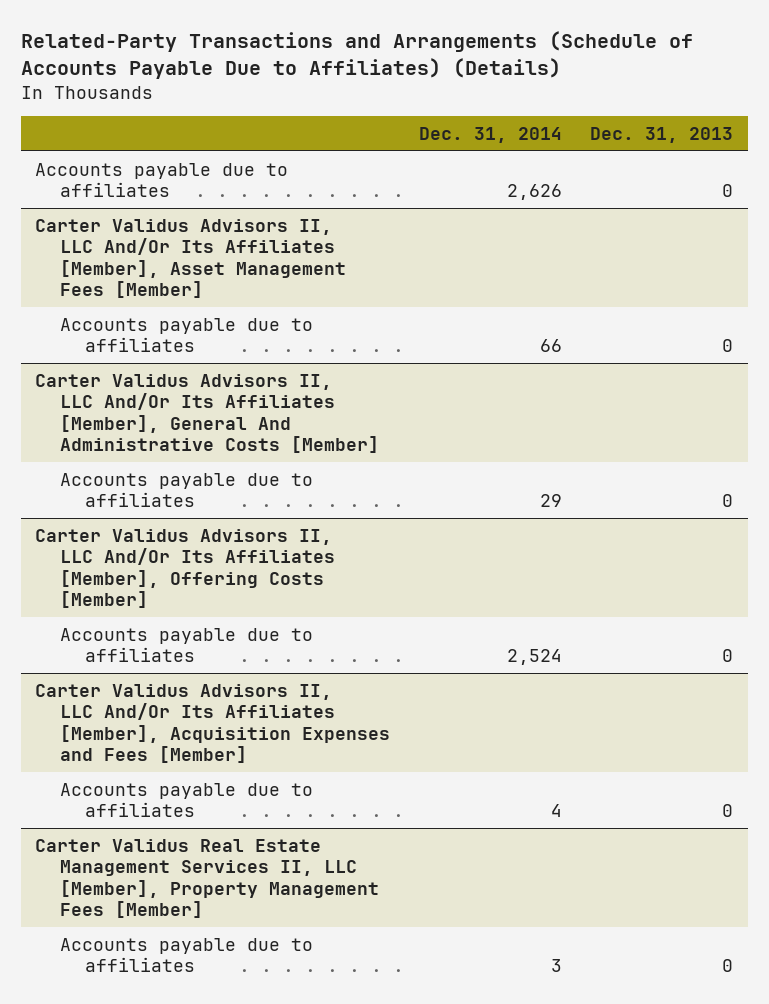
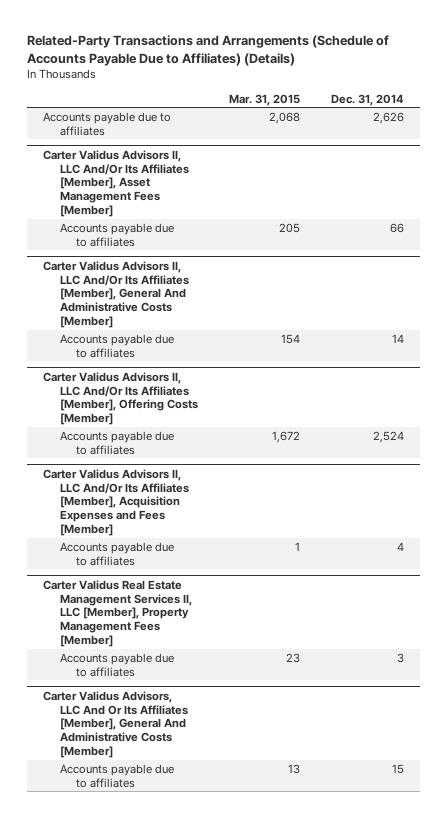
[590,126,734,143] Dec. 31, 2013 -> none
none -> [228,93,300,106] Mar. 31, 2015
[539,494,562,508] 29 -> [392,333,405,343] 14
none -> [42,690,188,759] Carter Validus Advisors, LLC And Or Its Affiliates [Member], General And Administrative Costs [Member]
none -> [59,763,174,788] Accounts payable due to affiliates

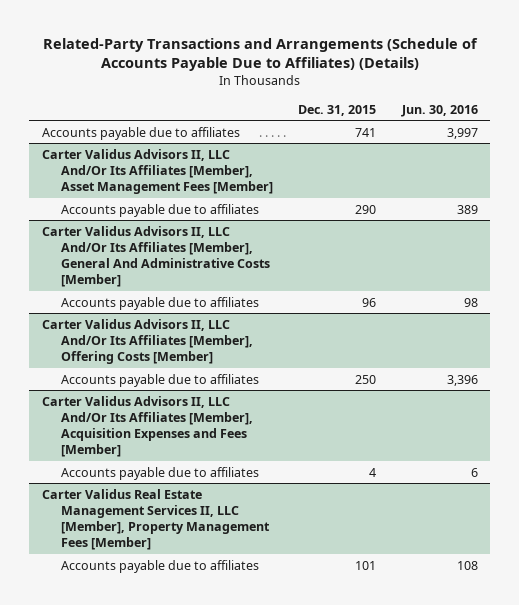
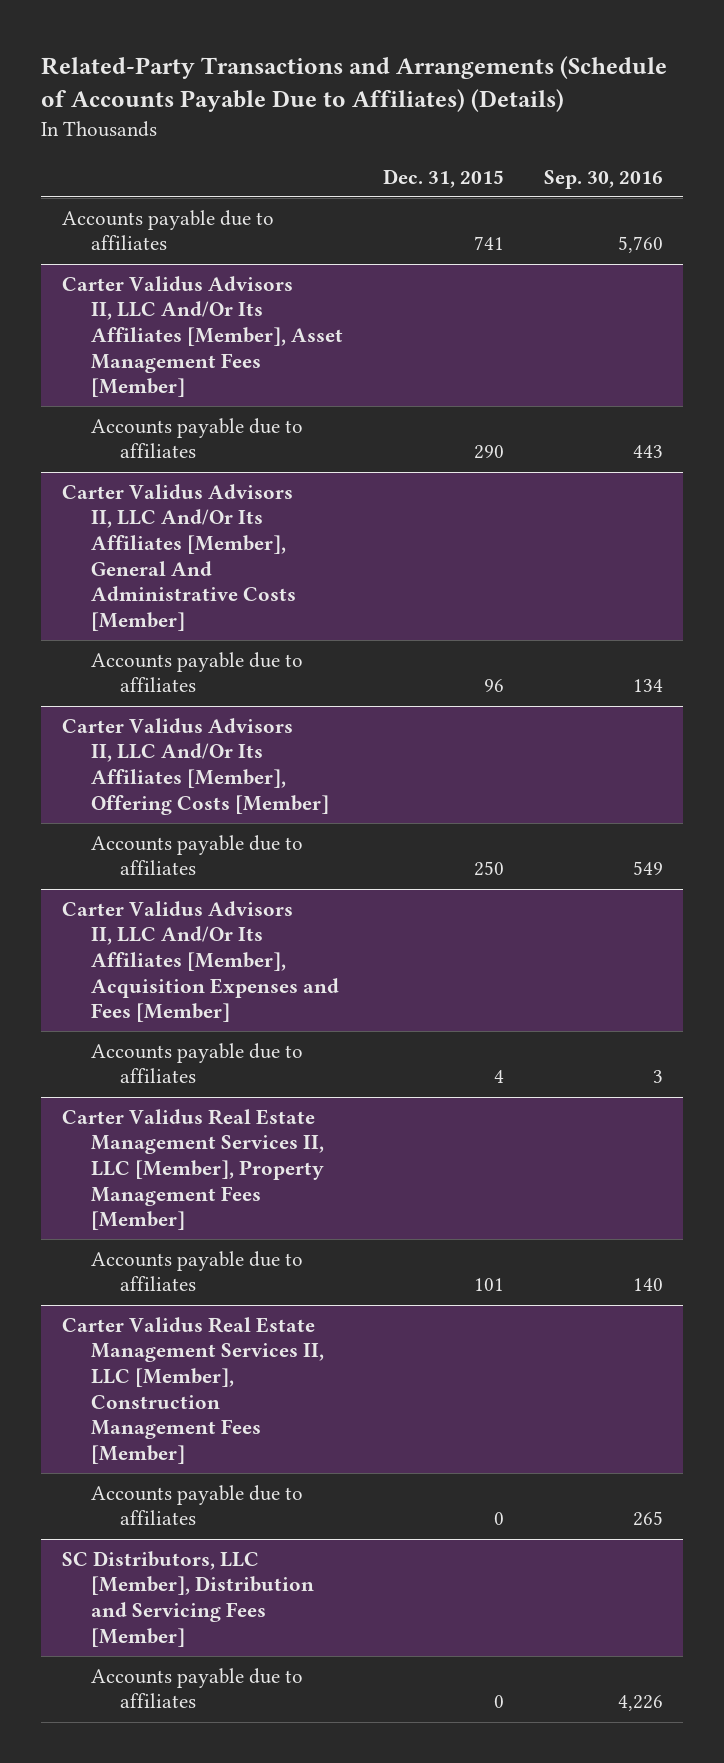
[400,104,478,117] Jun. 30, 2016 -> none
none -> [543,169,663,189] Sep. 30, 2016
none -> [61,1316,324,1464] Carter Validus Real Estate Management Services II, LLC [Member], Construction Management Fees [Member]
none -> [90,1484,303,1526] Accounts payable due to affiliates
none -> [61,1550,314,1647] SC Distributors, LLC [Member], Distribution and Servicing Fees [Member]
none -> [90,1667,303,1709] Accounts payable due to affiliates

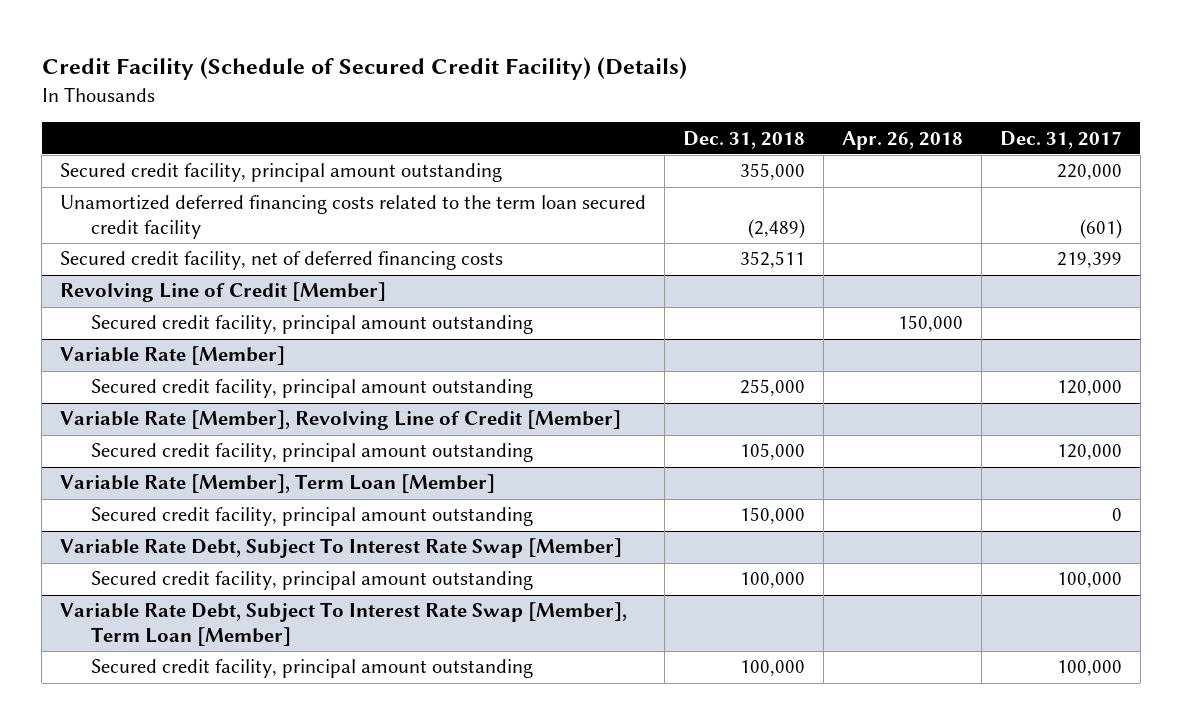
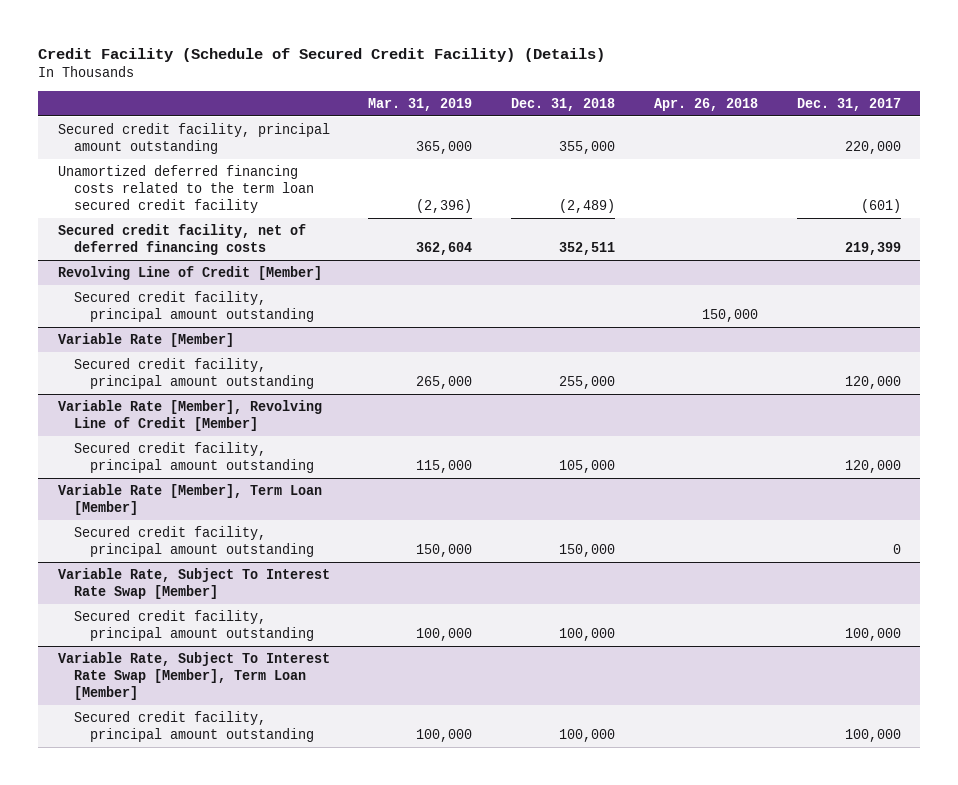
none -> [368,97,473,111] Mar. 31, 2019
[60,538,623,559] Variable Rate Debt, Subject To Interest Rate Swap [Member] -> [57,567,330,600] Variable Rate, Subject To Interest Rate Swap [Member]
[60,602,628,646] Variable Rate Debt, Subject To Interest Rate Swap [Member], Term Loan [Member] -> [57,651,330,701] Variable Rate, Subject To Interest Rate Swap [Member], Term Loan [Member]

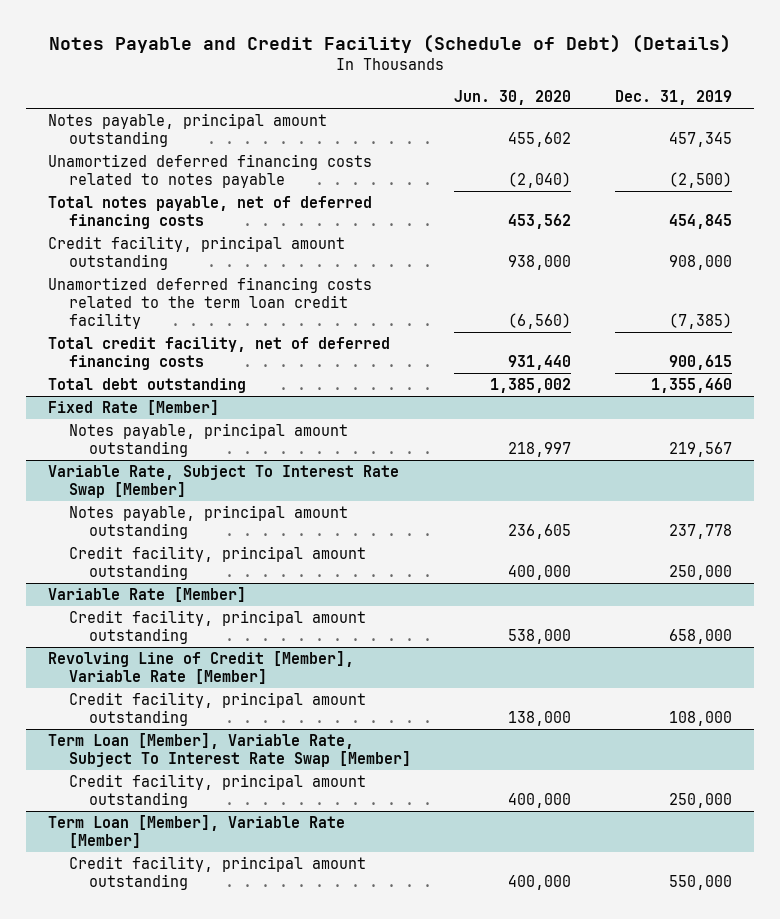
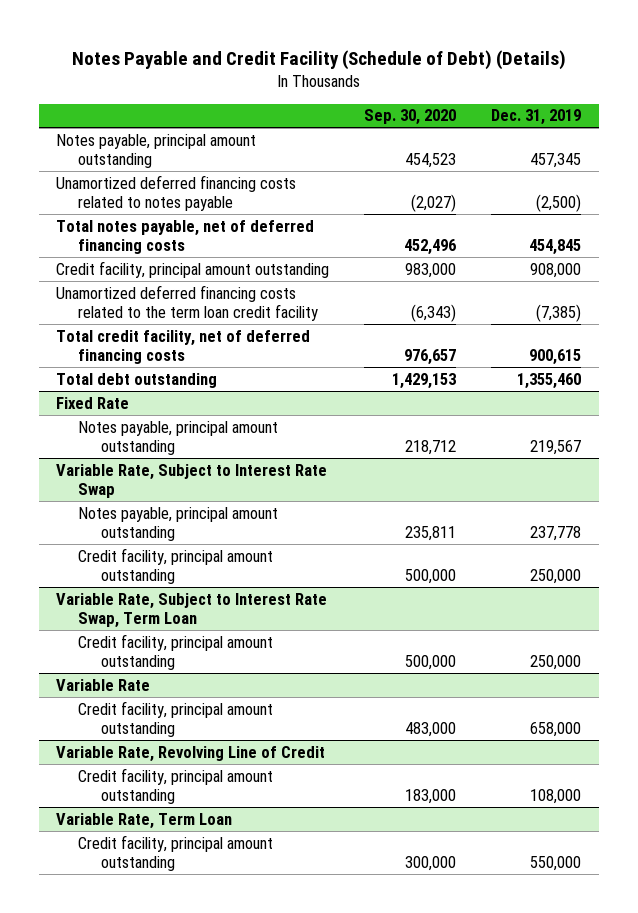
[454,90,572,106] Jun. 30, 2020 -> none
none -> [364,109,457,126] Sep. 30, 2020
[48,399,220,415] Fixed Rate [Member] -> [56,396,130,409] Fixed Rate
[48,464,400,499] Variable Rate, Subject To Interest Rate Swap [Member] -> [56,463,328,498] Variable Rate, Subject to Interest Rate Swap
none -> [56,592,328,628] Variable Rate, Subject to Interest Rate Swap, Term Loan
none -> [78,633,274,670] Credit facility, principal amount outstanding
[48,586,247,602] Variable Rate [Member] -> [56,678,151,691] Variable Rate
[48,650,355,685] Revolving Line of Credit [Member], Variable Rate [Member] -> [56,745,326,762] Variable Rate, Revolving Line of Credit
[48,732,411,768] Term Loan [Member], Variable Rate, Subject To Interest Rate Swap [Member] -> none
[68,773,366,809] Credit facility, principal amount outstanding -> none
[48,814,346,849] Term Loan [Member], Variable Rate [Member] -> [56,812,233,829] Variable Rate, Term Loan

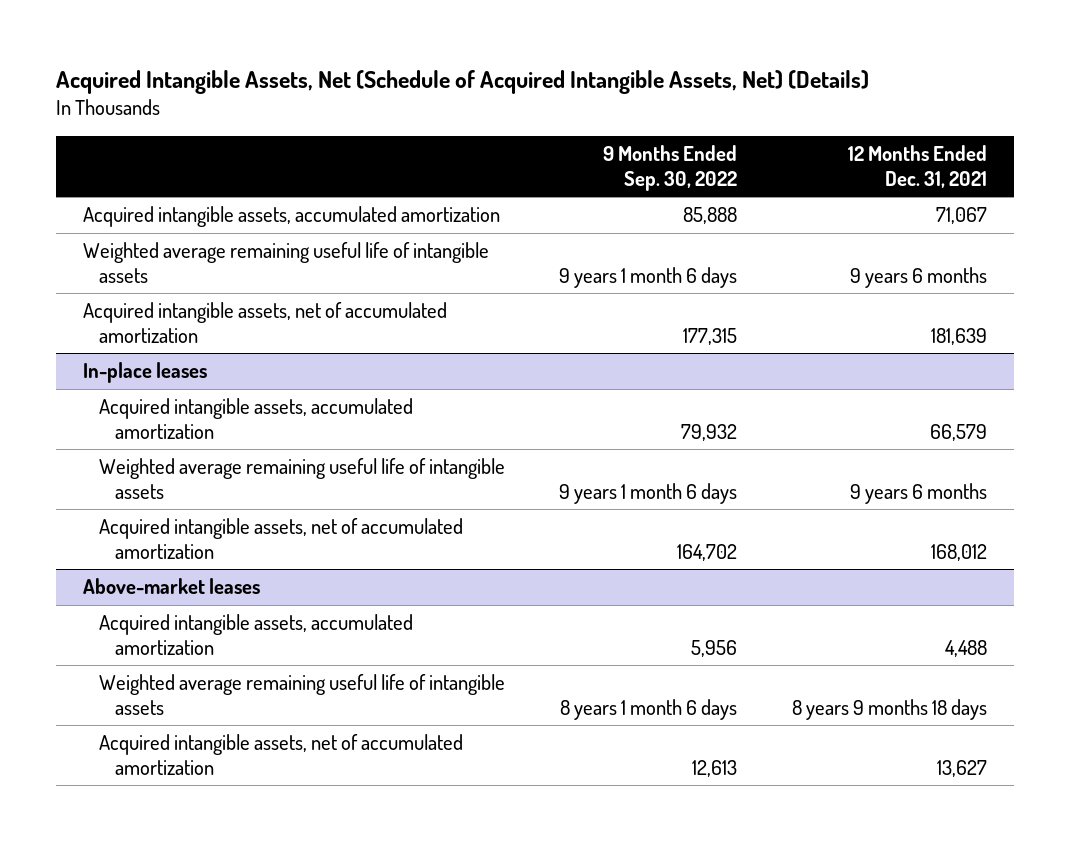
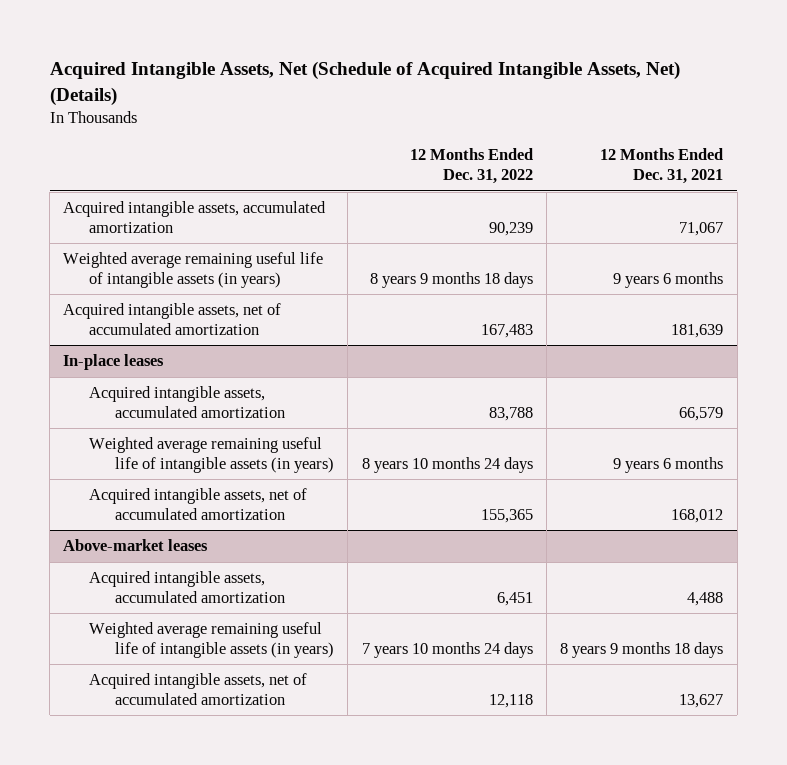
[603,145,738,191] 9 Months Ended Sep. 30, 2022 -> none
none -> [409,148,533,185] 12 Months Ended Dec. 31, 2022
[83,242,490,284] Weighted average remaining useful life of intangible assets -> [63,252,324,288] Weighted average remaining useful life of intangible assets (in years)
[99,458,506,500] Weighted average remaining useful life of intangible assets -> [89,437,334,473] Weighted average remaining useful life of intangible assets (in years)
[99,674,506,716] Weighted average remaining useful life of intangible assets -> [89,622,334,658] Weighted average remaining useful life of intangible assets (in years)

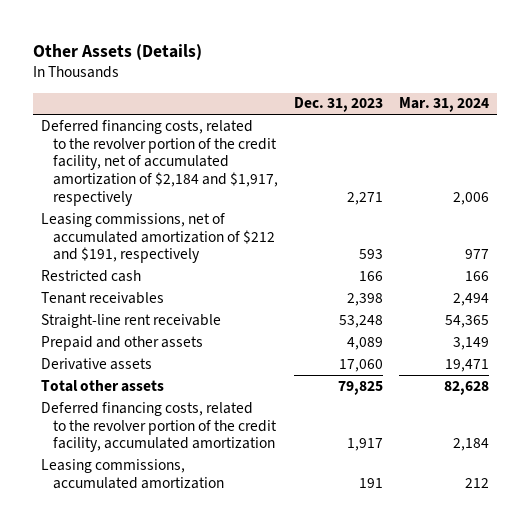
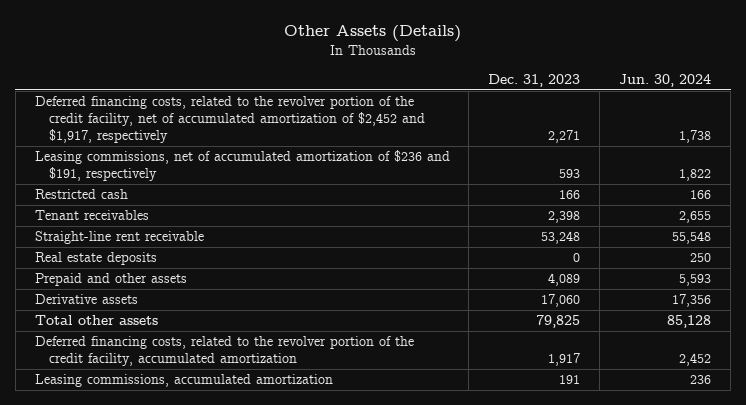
[398,97,489,113] Mar. 31, 2024 -> none
none -> [619,73,712,87] Jun. 30, 2024
[40,119,279,206] Deferred financing costs, related to the revolver portion of the credit facility, net of accumulated amortization of $2,184 and $1,917, respectively -> [34,96,426,144] Deferred financing costs, related to the revolver portion of the credit facility, net of accumulated amortization of $2,452 and $1,917, respectively
[40,212,276,264] Leasing commissions, net of accumulated amortization of $212 and $191, respectively -> [34,150,450,182] Leasing commissions, net of accumulated amortization of $236 and $191, respectively
none -> [34,252,157,266] Real estate deposits

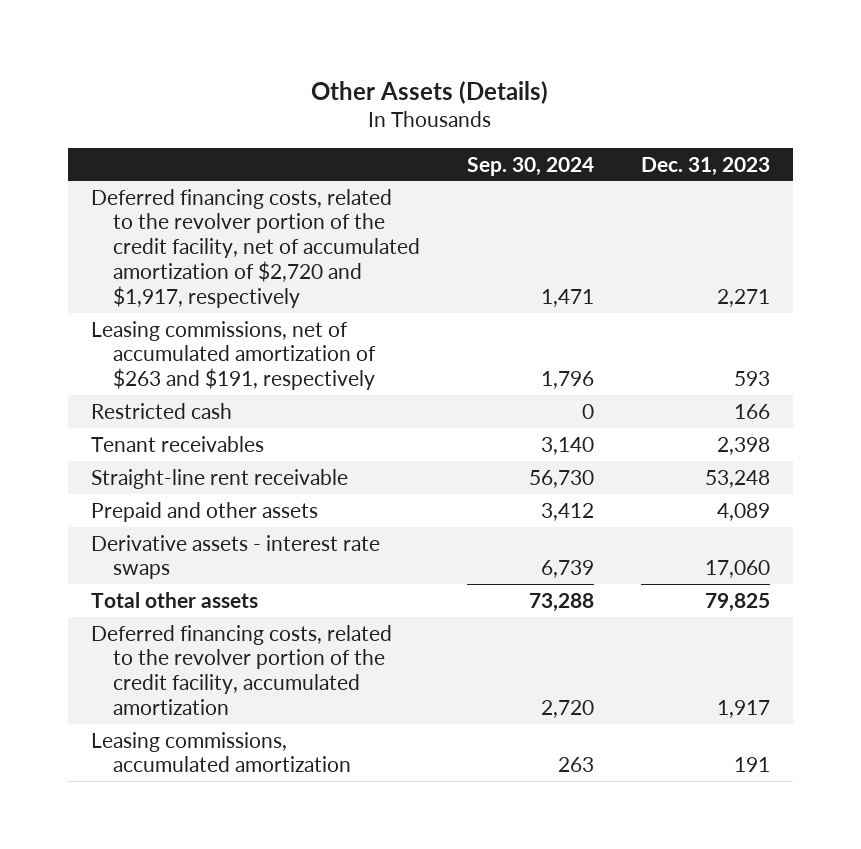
[619,73,712,87] Jun. 30, 2024 -> none
none -> [466,156,594,176] Sep. 30, 2024
[34,96,426,144] Deferred financing costs, related to the revolver portion of the credit facility, net of accumulated amortization of $2,452 and $1,917, respectively -> [91,188,420,309] Deferred financing costs, related to the revolver portion of the credit facility, net of accumulated amortization of $2,720 and $1,917, respectively
[34,150,450,182] Leasing commissions, net of accumulated amortization of $236 and $191, respectively -> [91,320,376,391] Leasing commissions, net of accumulated amortization of $263 and $191, respectively
[34,252,157,266] Real estate deposits -> none
[34,294,138,305] Derivative assets -> [91,534,381,580] Derivative assets - interest rate swaps

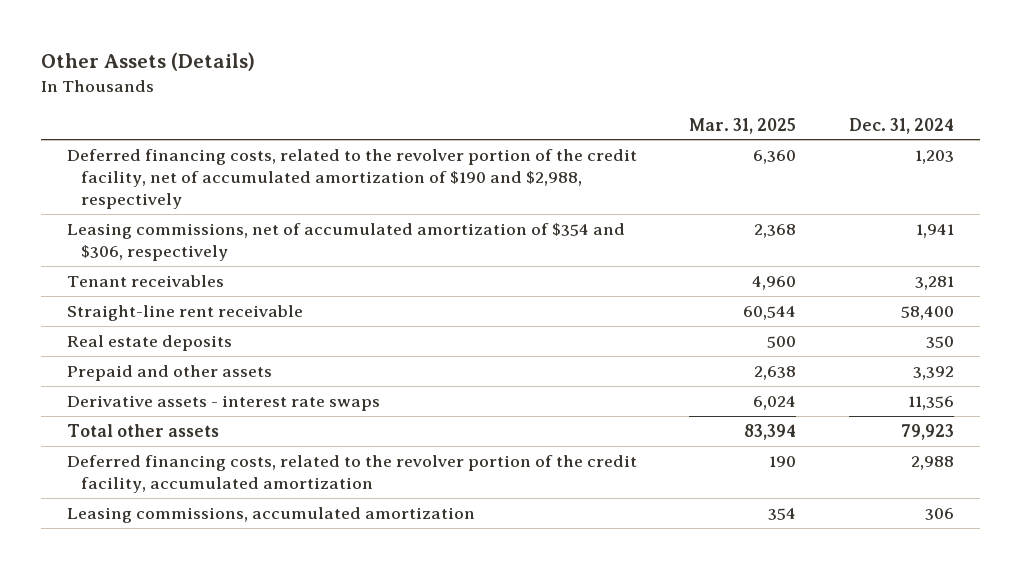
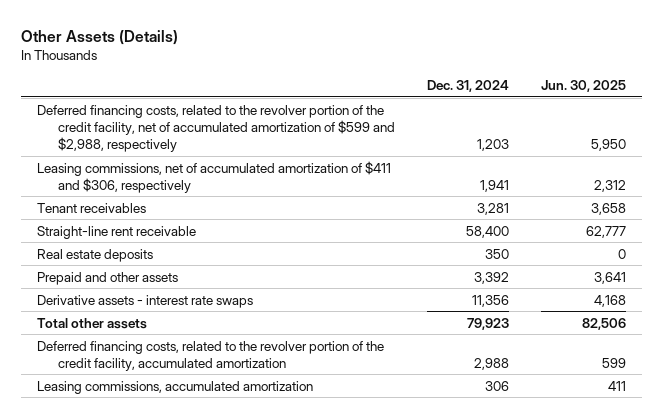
[689,117,797,134] Mar. 31, 2025 -> none
none -> [541,80,627,93] Jun. 30, 2025
[67,148,638,210] Deferred financing costs, related to the revolver portion of the credit facility, net of accumulated amortization of $190 and $2,988, respectively -> [37,104,395,152] Deferred financing costs, related to the revolver portion of the credit facility, net of accumulated amortization of $599 and $2,988, respectively
[67,222,626,262] Leasing commissions, net of accumulated amortization of $354 and $306, respectively -> [37,160,392,193] Leasing commissions, net of accumulated amortization of $411 and $306, respectively

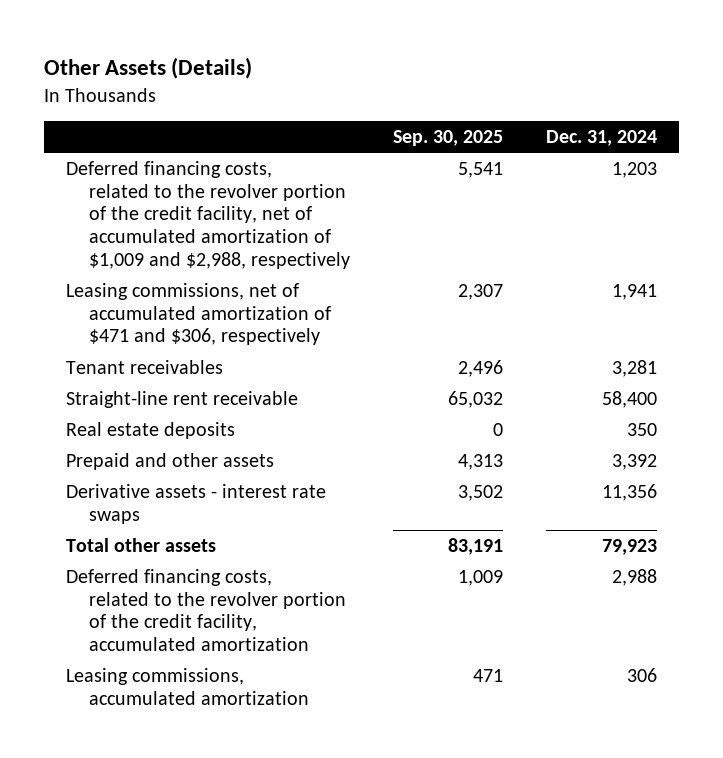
[541,80,627,93] Jun. 30, 2025 -> none
none -> [393,130,504,147] Sep. 30, 2025
[37,104,395,152] Deferred financing costs, related to the revolver portion of the credit facility, net of accumulated amortization of $599 and $2,988, respectively -> [65,161,351,269] Deferred financing costs, related to the revolver portion of the credit facility, net of accumulated amortization of $1,009 and $2,988, respectively
[37,160,392,193] Leasing commissions, net of accumulated amortization of $411 and $306, respectively -> [65,283,332,346] Leasing commissions, net of accumulated amortization of $471 and $306, respectively

